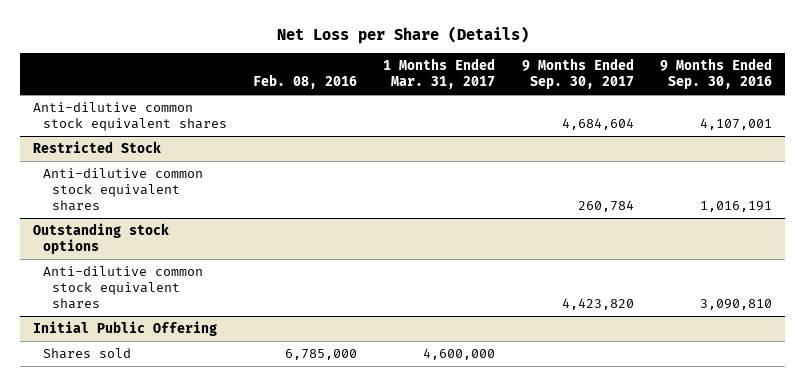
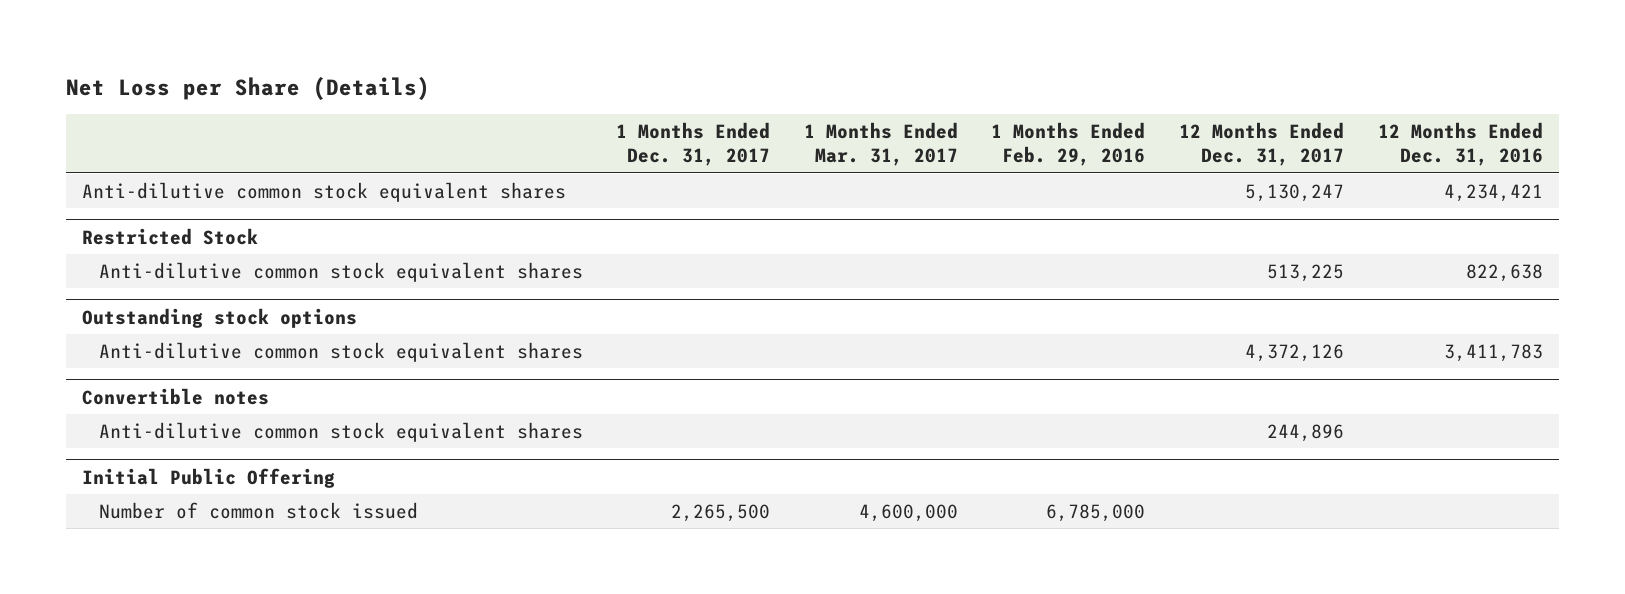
[253,74,358,90] Feb. 08, 2016 -> none
[521,58,634,90] 9 Months Ended Sep. 30, 2017 -> none
[660,58,773,90] 9 Months Ended Sep. 30, 2016 -> none
none -> [616,122,771,167] 1 Months Ended Dec. 31, 2017
none -> [991,122,1146,167] 1 Months Ended Feb. 29, 2016
none -> [1178,122,1344,167] 12 Months Ended Dec. 31, 2017
none -> [1377,122,1543,167] 12 Months Ended Dec. 31, 2016
none -> [82,387,270,405] Convertible notes
none -> [98,421,583,442] Anti-dilutive common stock equivalent shares
[42,347,131,359] Shares sold -> [98,501,418,519] Number of common stock issued

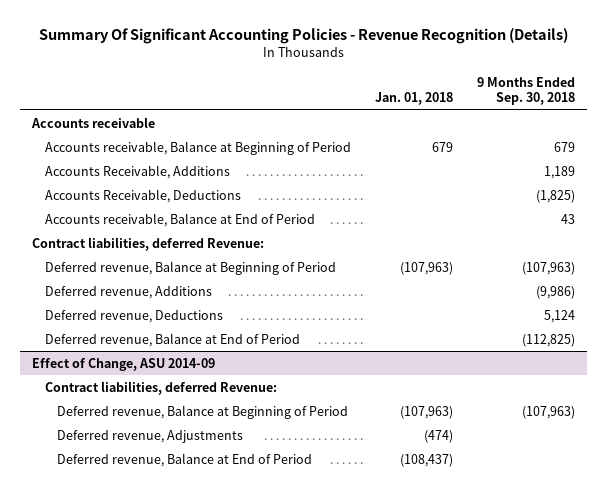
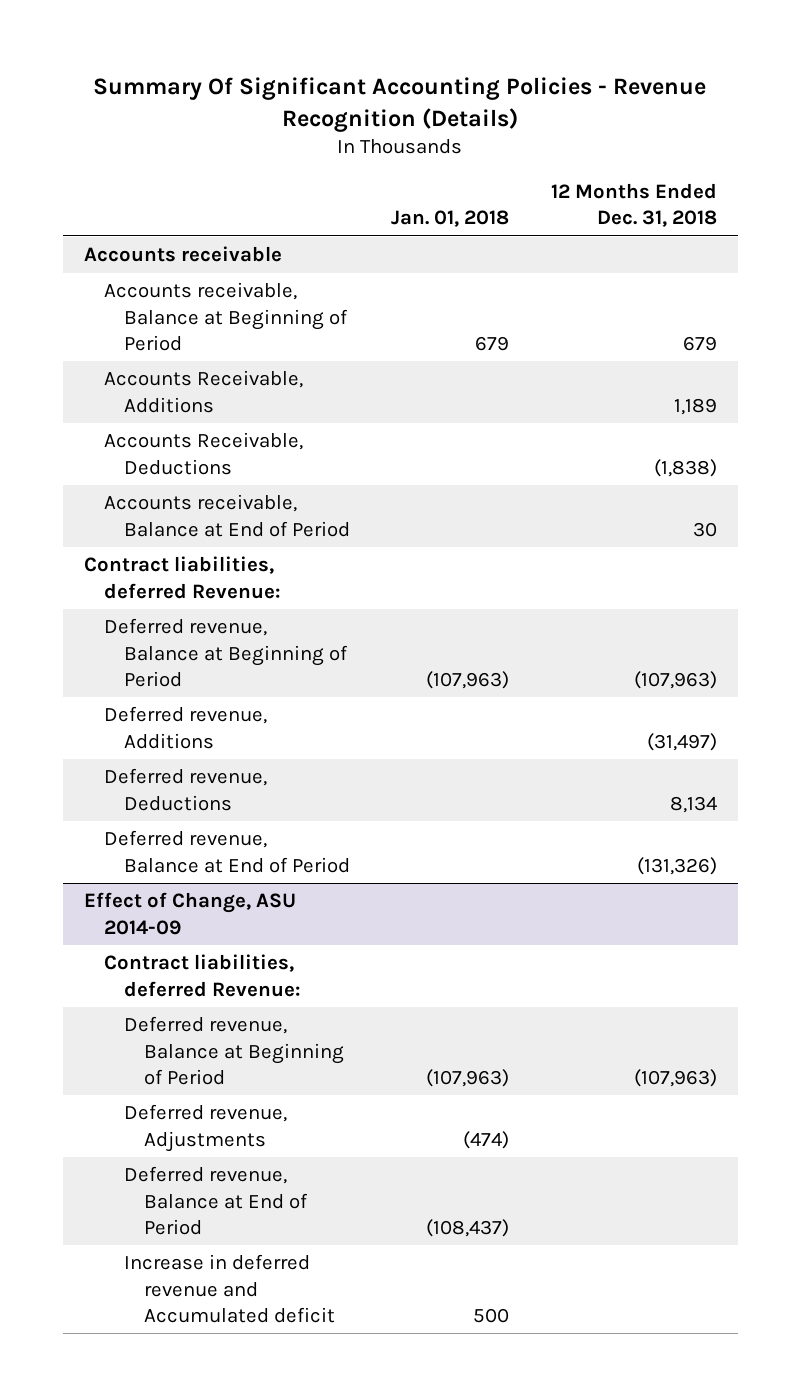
[477,76,576,105] 9 Months Ended Sep. 30, 2018 -> none
none -> [550,182,717,227] 12 Months Ended Dec. 31, 2018
none -> [123,1254,335,1323] Increase in deferred revenue and Accumulated deficit

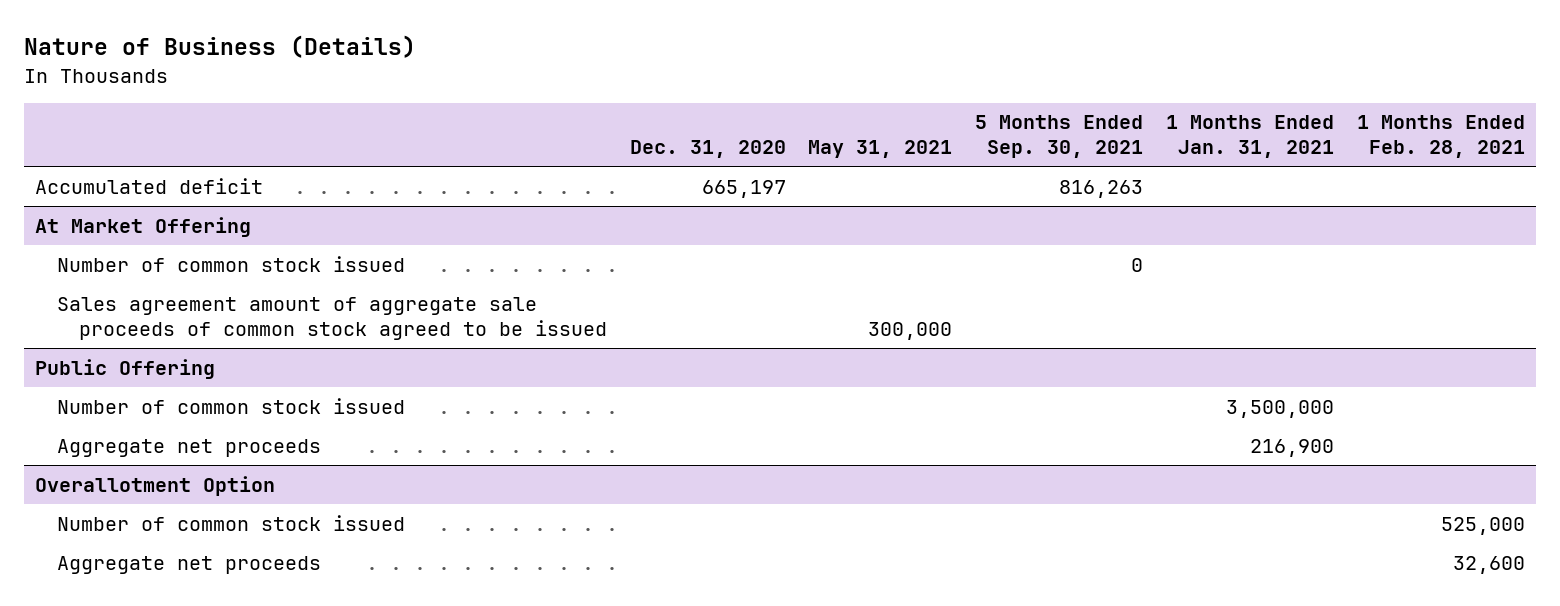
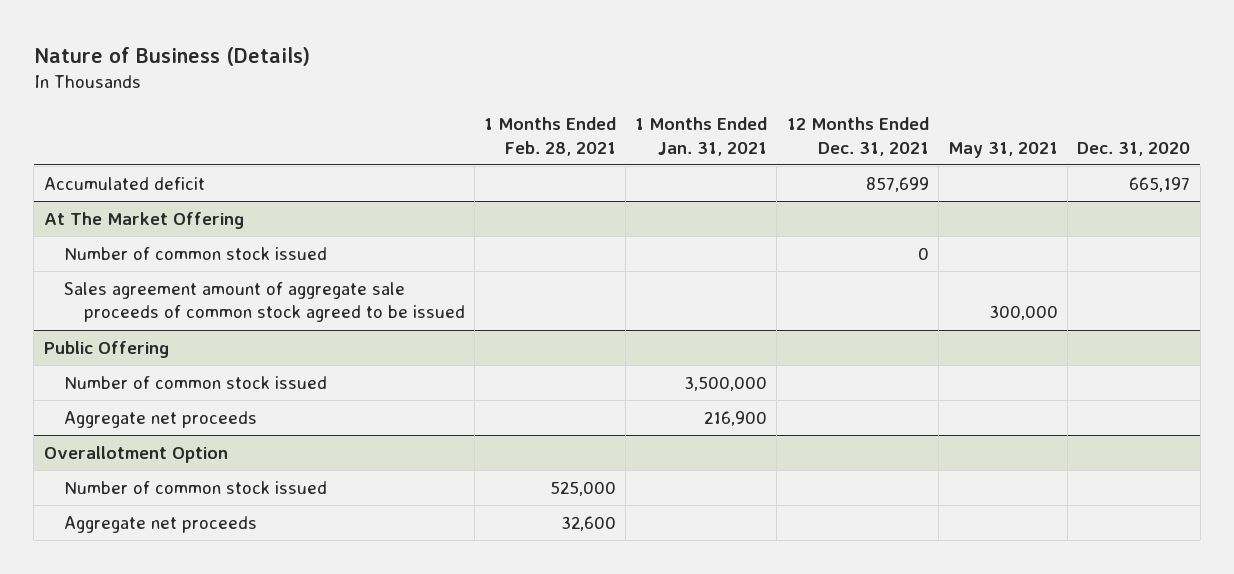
[975,115,1144,159] 5 Months Ended Sep. 30, 2021 -> none
none -> [786,117,929,156] 12 Months Ended Dec. 31, 2021
[35,216,252,237] At Market Offering -> [43,211,244,229] At The Market Offering

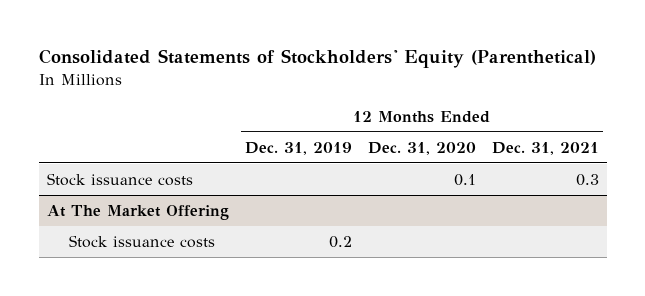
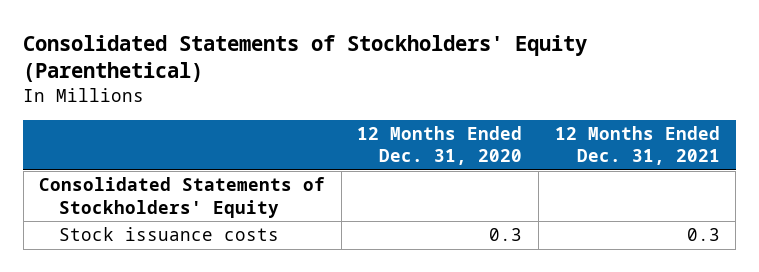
[244,141,352,155] Dec. 31, 2019 -> none
[46,205,229,221] At The Market Offering -> none
[68,235,215,249] Stock issuance costs -> none
none -> [39,177,326,218] Consolidated Statements of Stockholders' Equity
[453,174,476,187] 0.1 -> [489,228,523,242] 0.3

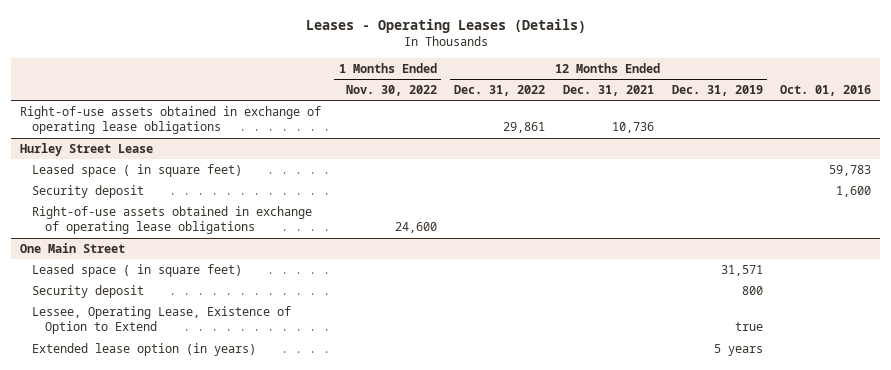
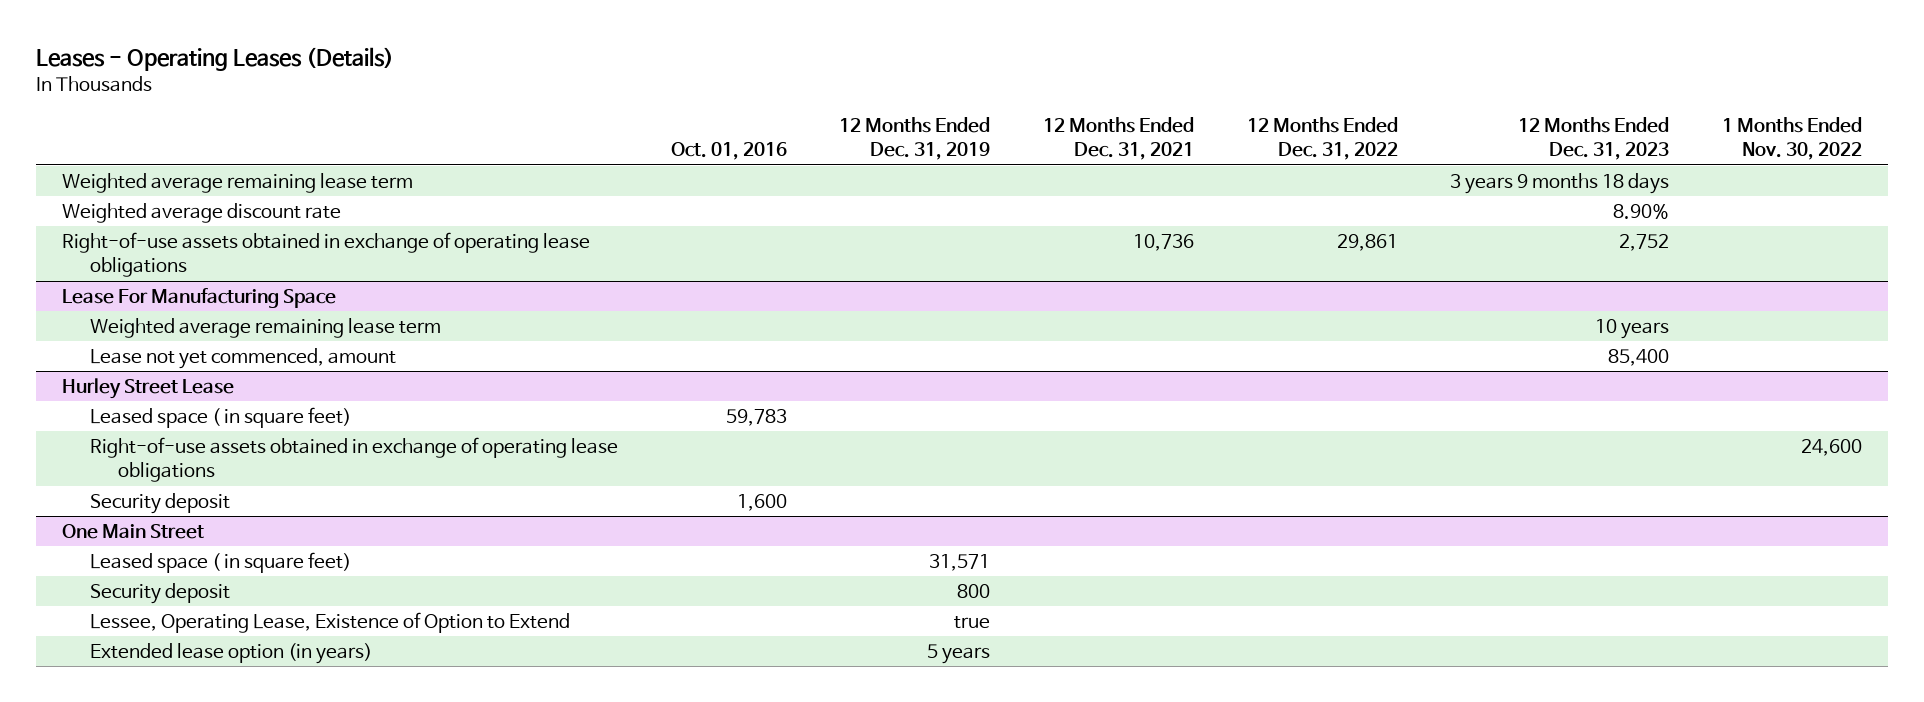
none -> [1518,117,1670,161] 12 Months Ended Dec. 31, 2023
none -> [62,173,414,194] Weighted average remaining lease term
none -> [62,203,342,224] Weighted average discount rate
none -> [62,288,337,309] Lease For Manufacturing Space
none -> [89,318,441,339] Weighted average remaining lease term
none -> [89,348,396,370] Lease not yet commenced, amount
[32,184,145,198] Security deposit -> [89,493,230,515] Security deposit

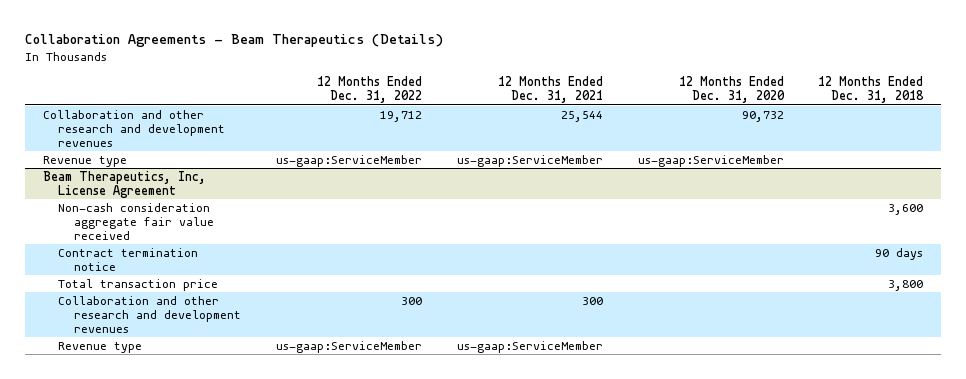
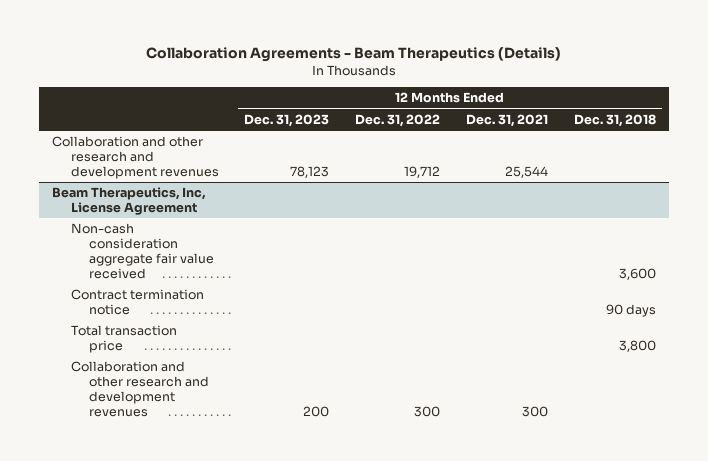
[678,76,785,104] 12 Months Ended Dec. 31, 2020 -> none
none -> [244,113,330,127] Dec. 31, 2023
[42,155,127,167] Revenue type -> none
[58,341,143,353] Revenue type -> none

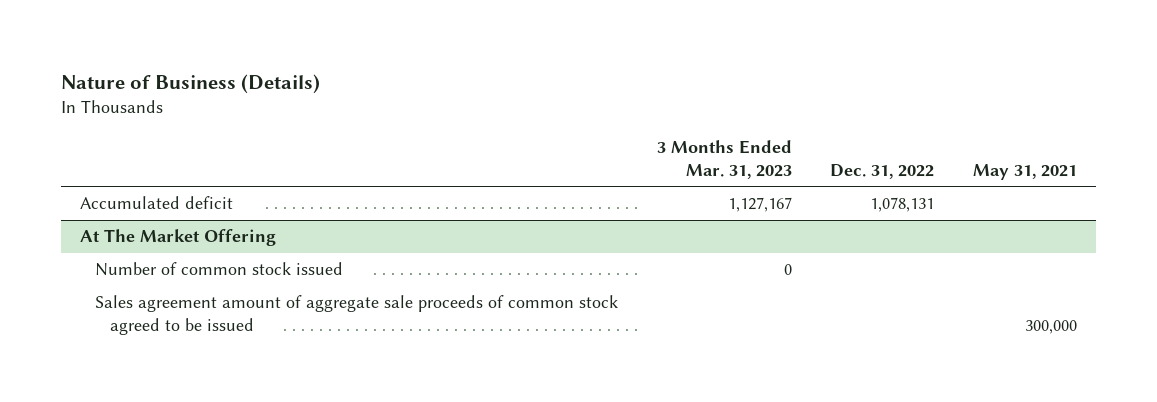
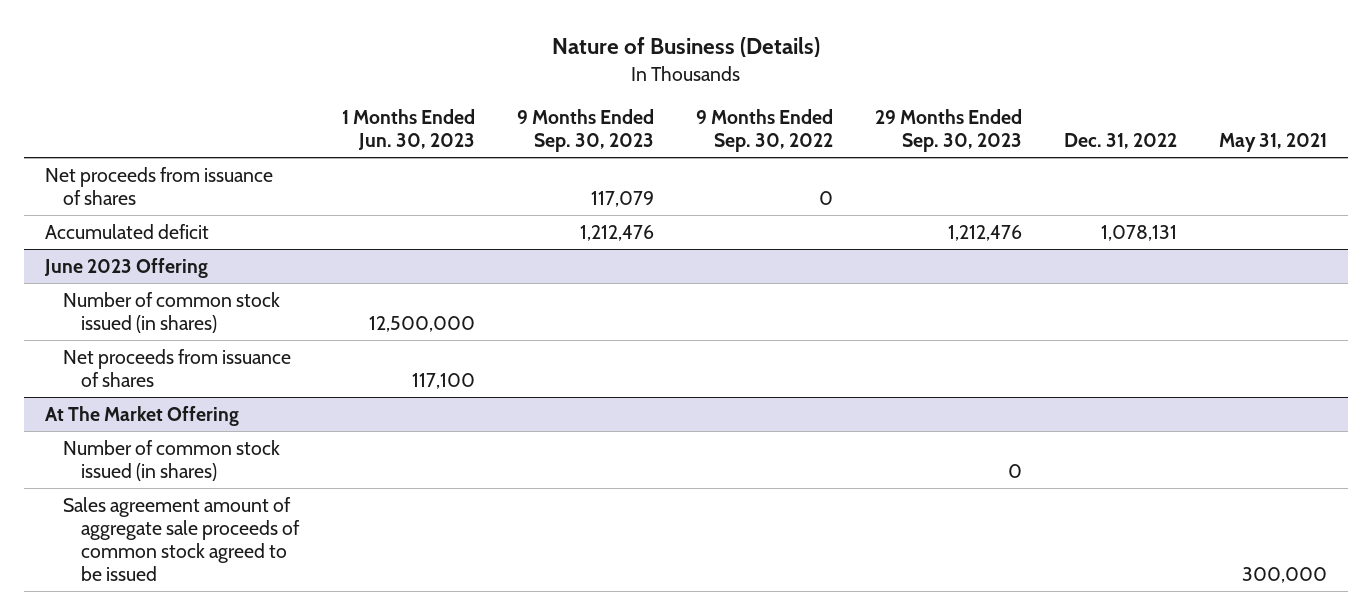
[656,140,792,179] 3 Months Ended Mar. 31, 2023 -> none
none -> [341,108,475,151] 1 Months Ended Jun. 30, 2023
none -> [516,108,654,153] 9 Months Ended Sep. 30, 2023
none -> [695,108,833,153] 9 Months Ended Sep. 30, 2022
none -> [875,108,1023,153] 29 Months Ended Sep. 30, 2023
none -> [44,166,273,205] Net proceeds from issuance of shares
none -> [43,257,208,278] June 2023 Offering
none -> [63,291,281,333] Number of common stock issued (in shares)
none -> [63,348,292,387] Net proceeds from issuance of shares
[95,262,344,277] Number of common stock issued -> [63,439,281,481] Number of common stock issued (in shares)

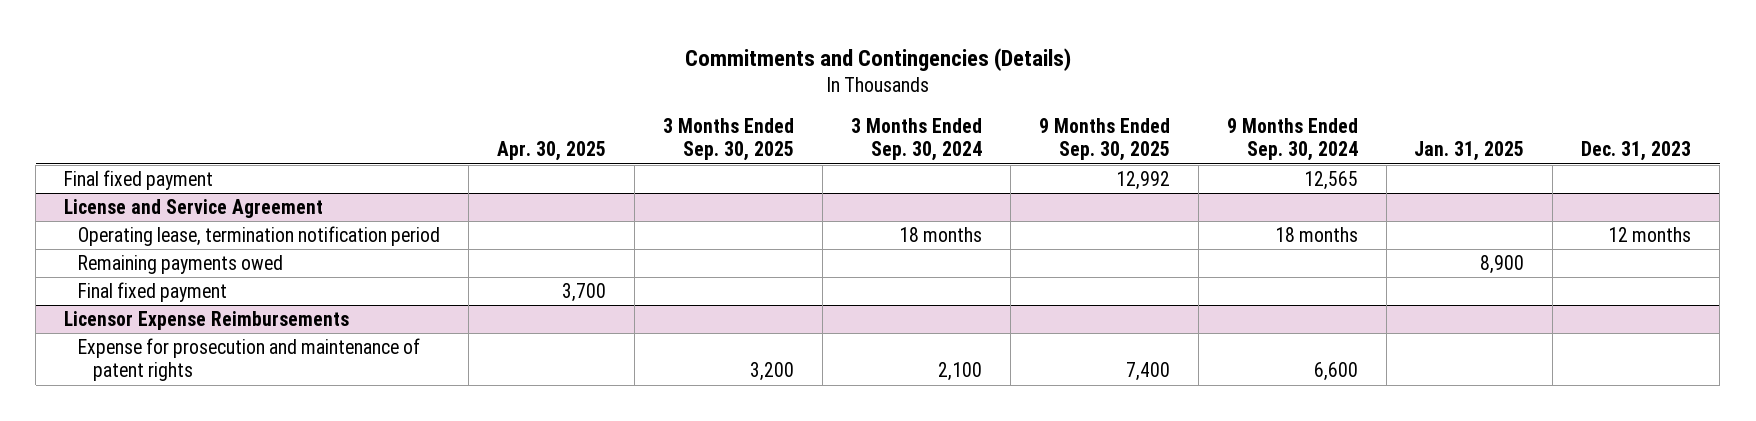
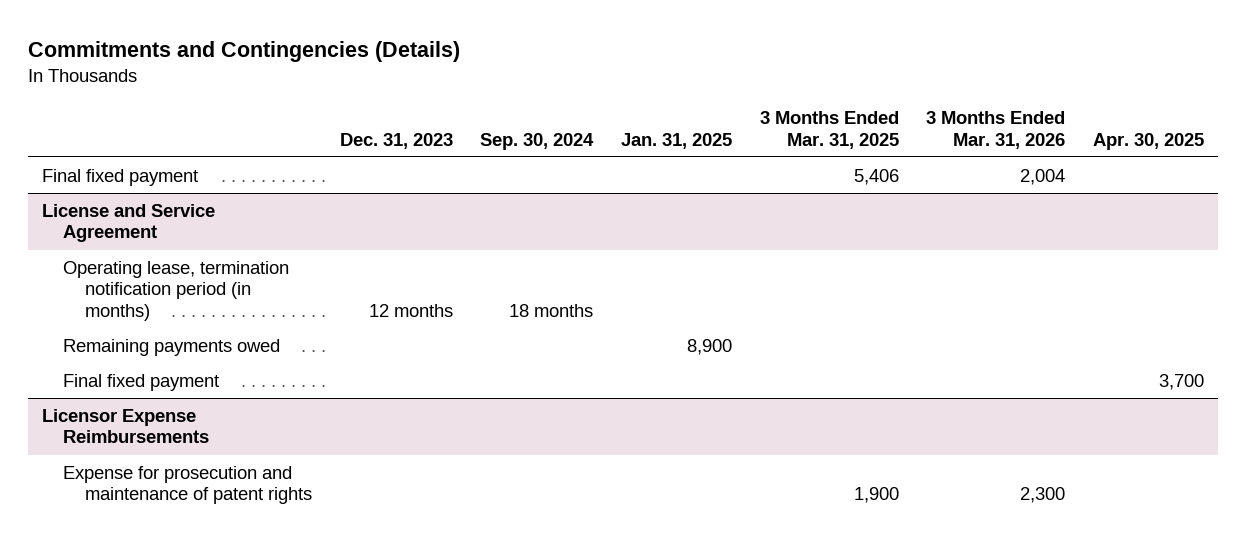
[663,118,795,162] 3 Months Ended Sep. 30, 2025 -> none
[850,118,982,162] 3 Months Ended Sep. 30, 2024 -> none
[1038,118,1170,162] 9 Months Ended Sep. 30, 2025 -> none
[1226,118,1358,162] 9 Months Ended Sep. 30, 2024 -> none
none -> [480,132,595,150] Sep. 30, 2024
none -> [759,110,899,149] 3 Months Ended Mar. 31, 2025
none -> [926,110,1066,149] 3 Months Ended Mar. 31, 2026
[78,226,441,247] Operating lease, termination notification period -> [63,260,290,322] Operating lease, termination notification period (in months)

